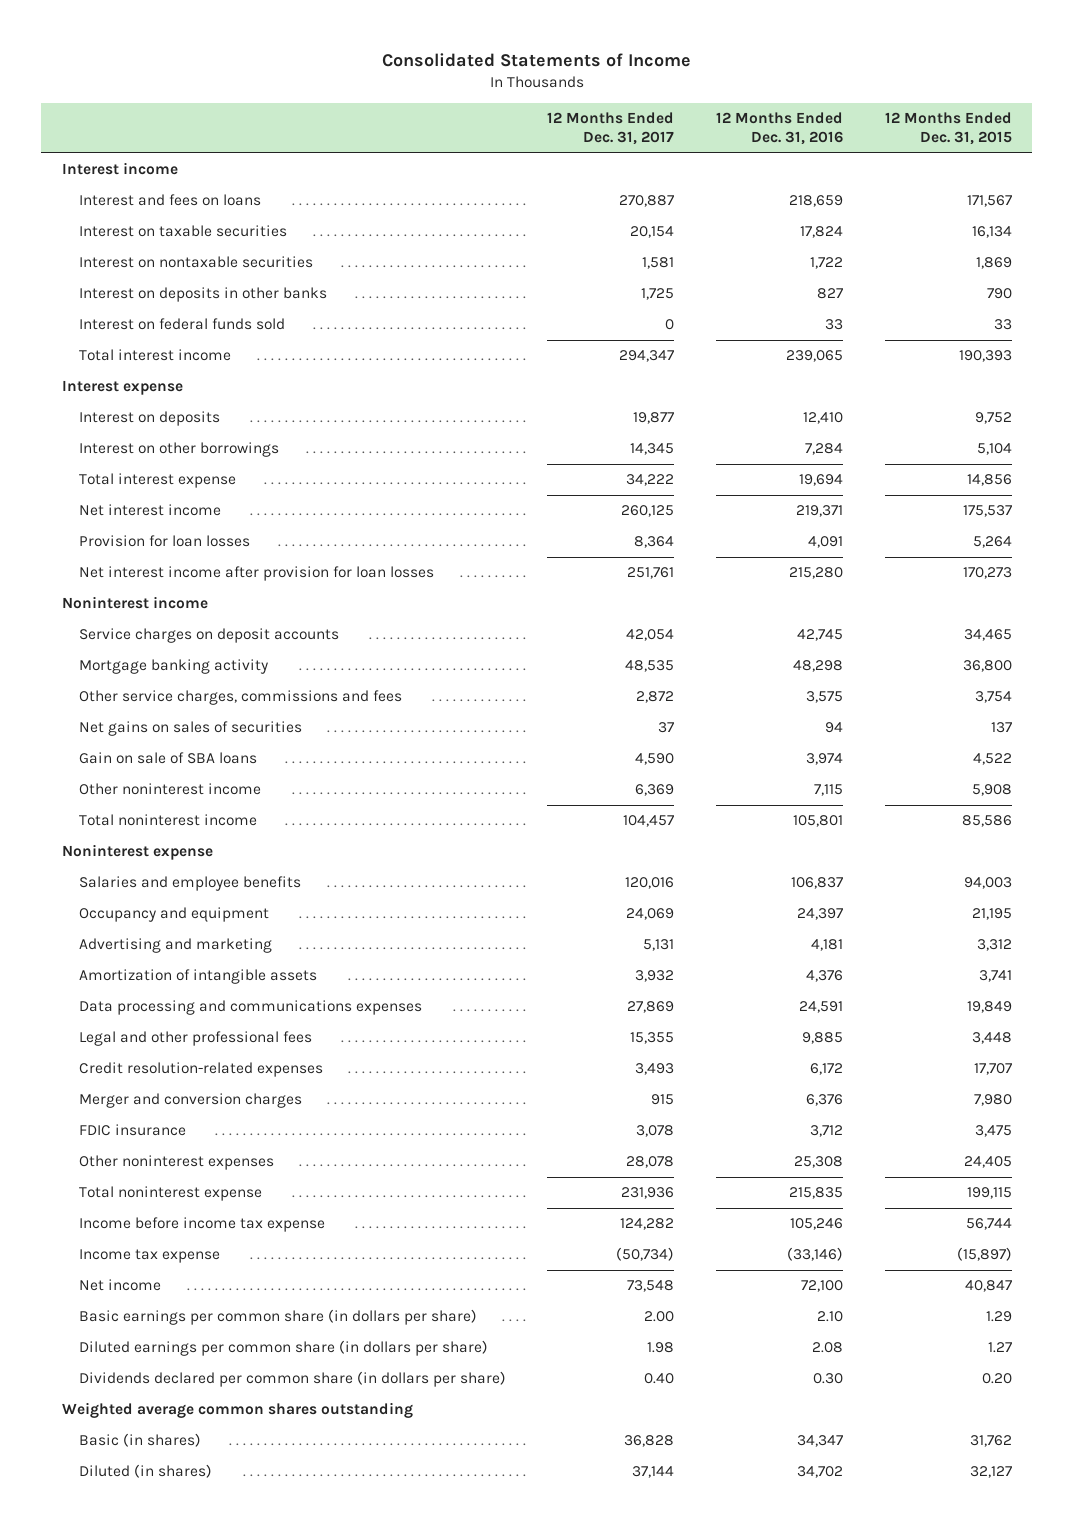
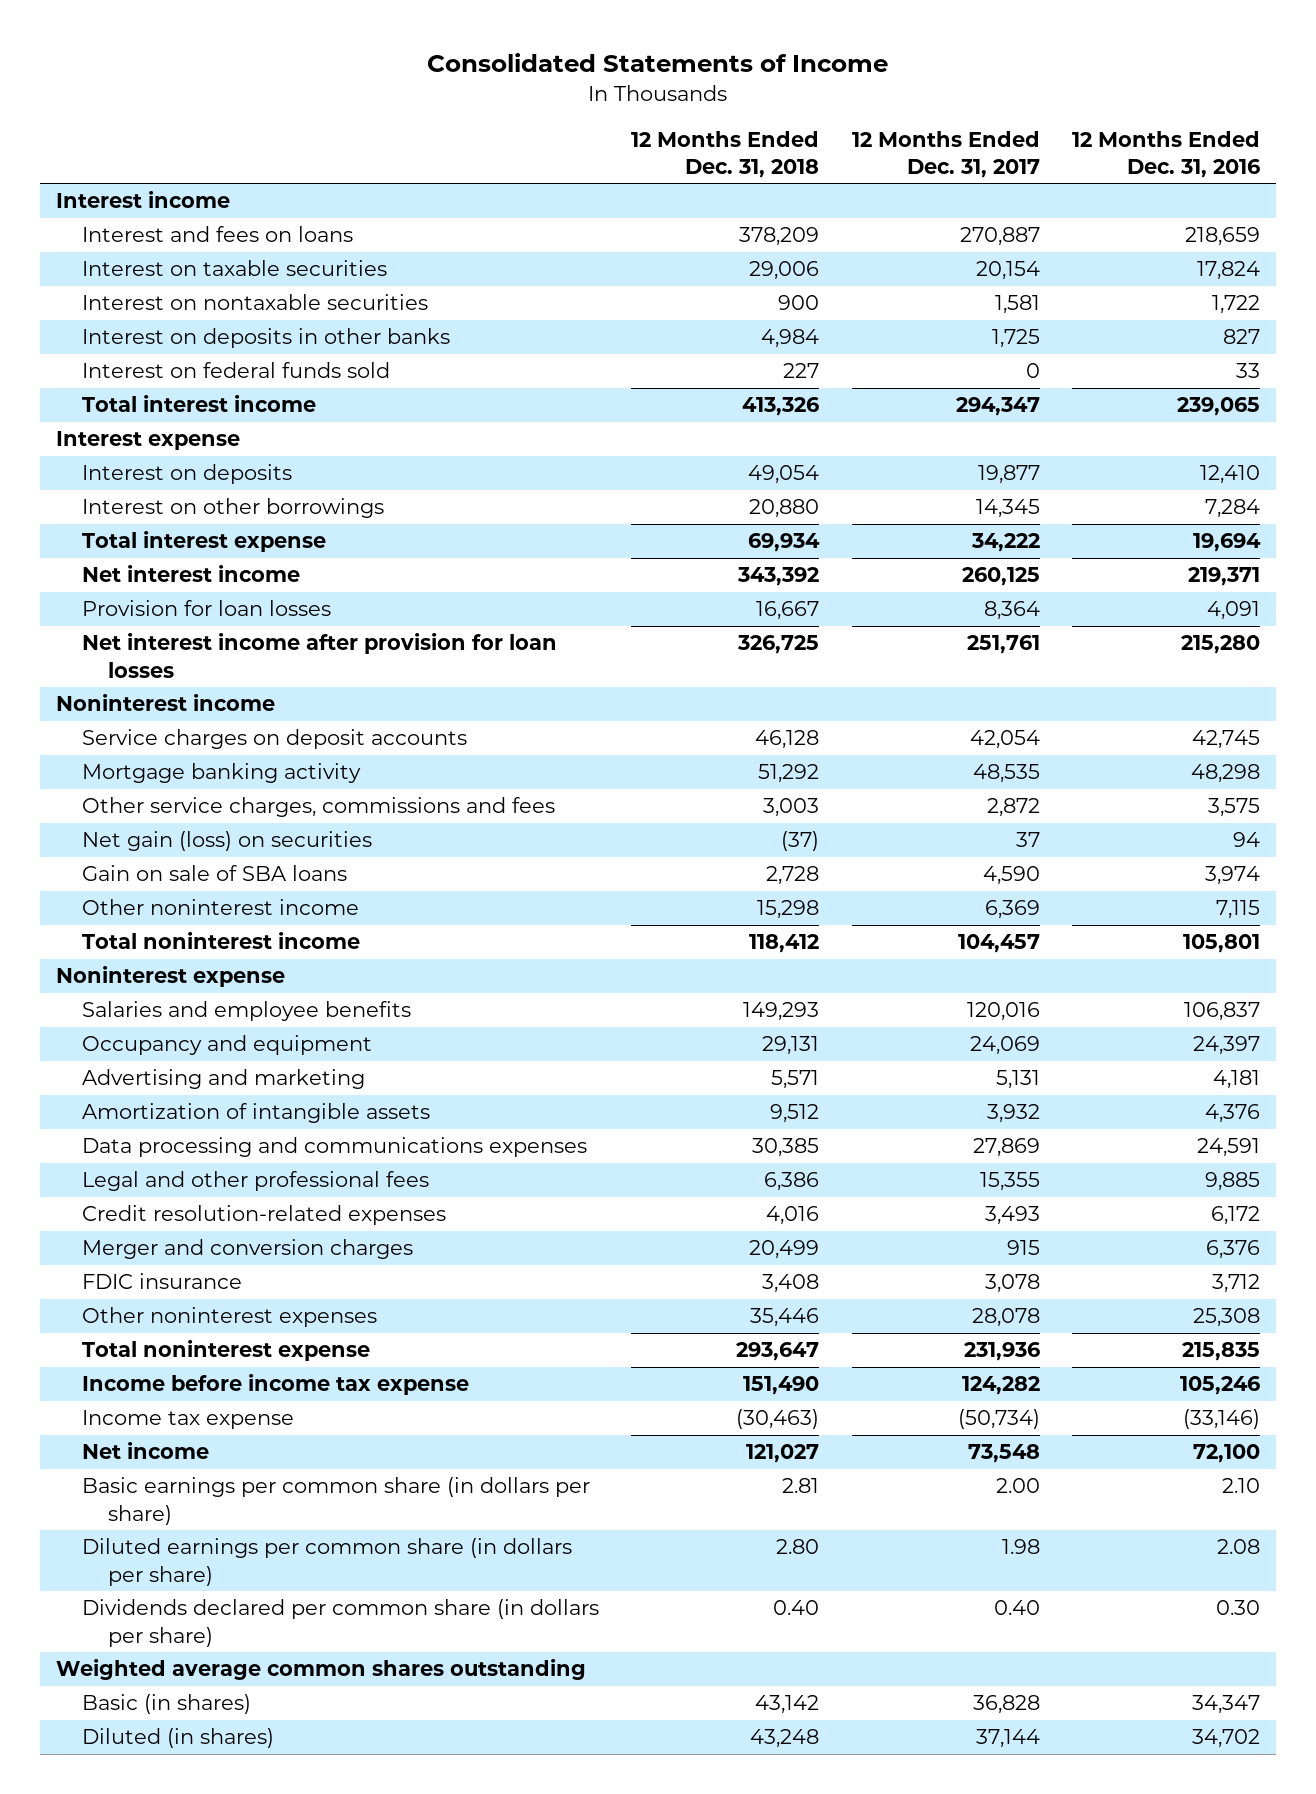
[884,111,1012,146] 12 Months Ended Dec. 31, 2015 -> none
none -> [631,130,820,178] 12 Months Ended Dec. 31, 2018
[78,721,302,737] Net gains on sales of securities -> [82,831,373,852] Net gain (loss) on securities

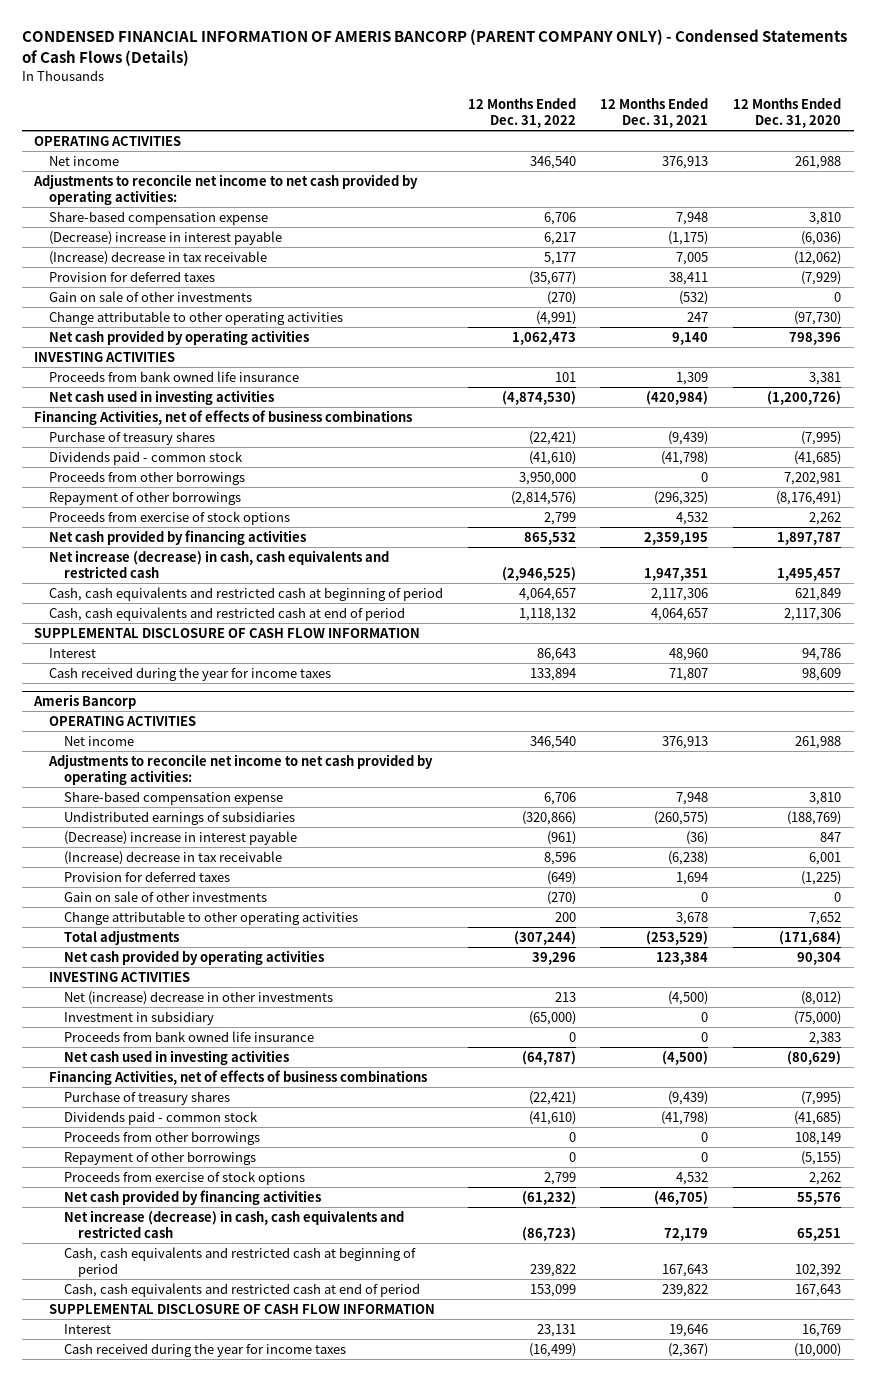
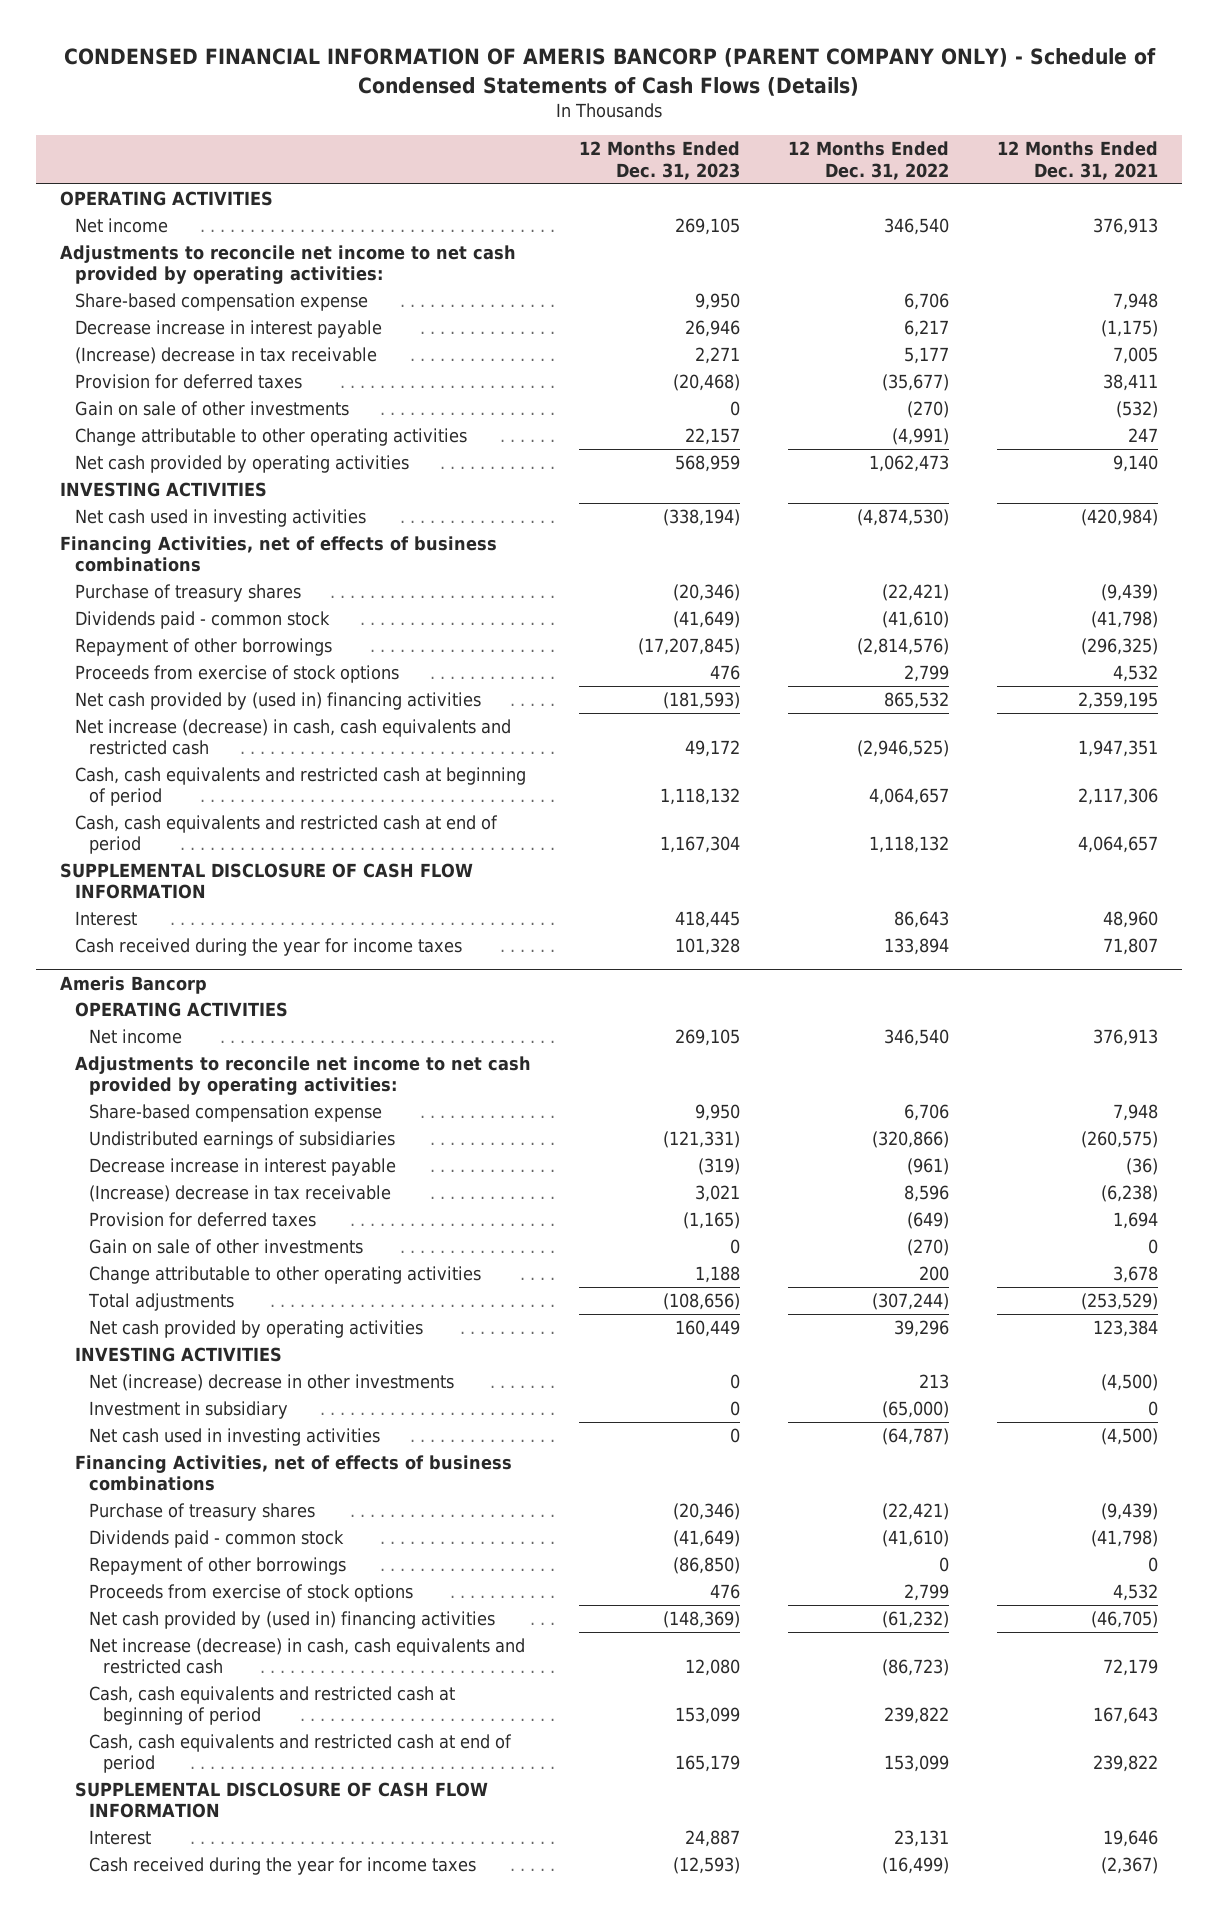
[21,29,847,66] CONDENSED FINANCIAL INFORMATION OF AMERIS BANCORP (PARENT COMPANY ONLY) - Condensed Statements of Cash Flows (Details) -> [64,48,1157,96] CONDENSED FINANCIAL INFORMATION OF AMERIS BANCORP (PARENT COMPANY ONLY) - Schedule of Condensed Statements of Cash Flows (Details)
[733,97,842,129] 12 Months Ended Dec. 31, 2020 -> none
none -> [578,141,740,180] 12 Months Ended Dec. 31, 2023
[48,230,282,245] (Decrease) increase in interest payable -> [74,320,382,339] Decrease increase in interest payable
[48,370,299,382] Proceeds from bank owned life insurance -> none
[48,470,245,485] Proceeds from other borrowings -> none
[48,529,306,545] Net cash provided by financing activities -> [74,692,481,711] Net cash provided by (used in) financing activities
[63,830,297,845] (Decrease) increase in interest payable -> [89,1158,397,1177] Decrease increase in interest payable
[63,1030,314,1042] Proceeds from bank owned life insurance -> none
[63,1130,260,1145] Proceeds from other borrowings -> none
[63,1189,321,1205] Net cash provided by financing activities -> [89,1611,496,1630] Net cash provided by (used in) financing activities

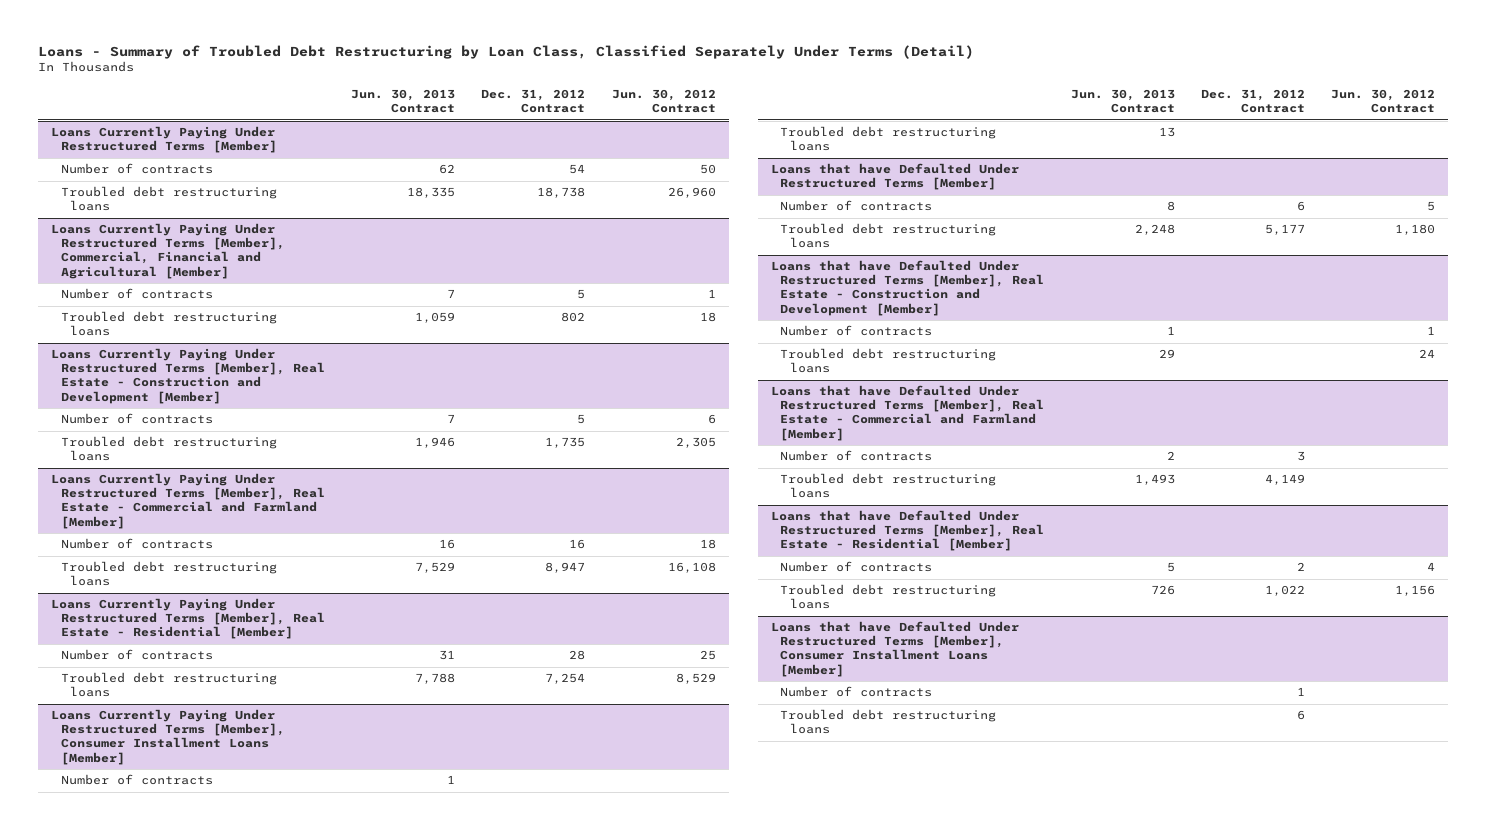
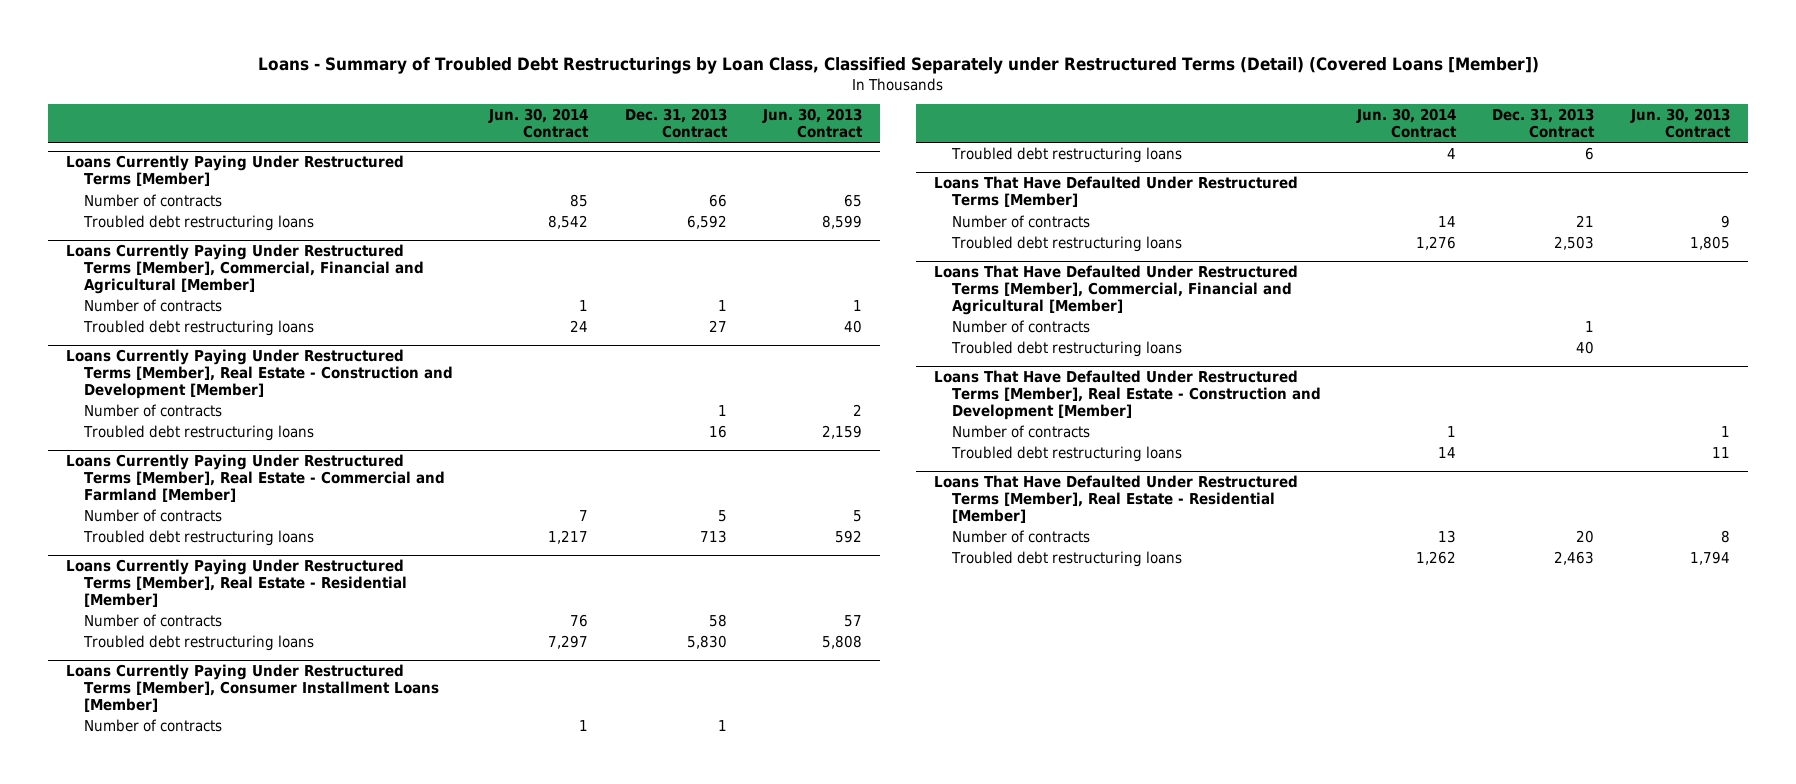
[37,44,974,59] Loans - Summary of Troubled Debt Restructuring by Loan Class, Classified Separately Under Terms (Detail) -> [257,57,1539,75] Loans - Summary of Troubled Debt Restructurings by Loan Class, Classified Separately under Restructured Terms (Detail) (Covered Loans [Member])
[481,89,586,114] Dec. 31, 2012 Contract -> none
[611,89,716,114] Jun. 30, 2012 Contract -> none
none -> [488,107,590,138] Jun. 30, 2014 Contract
none -> [624,107,728,138] Dec. 31, 2013 Contract
[439,164,456,175] 62 -> [843,193,862,207] 65
[407,187,456,199] 18,335 -> [821,214,862,229] 8,599
[447,289,456,299] 7 -> [852,299,862,311] 1
[415,312,456,324] 1,059 -> [843,319,862,333] 40
[447,414,456,424] 7 -> [852,403,862,416] 2
[415,437,456,449] 1,946 -> [821,424,862,439] 2,159
[439,539,456,550] 16 -> [852,509,862,522] 5
[415,562,456,574] 7,529 -> [834,529,862,543] 592
[439,650,456,661] 31 -> [843,614,862,627] 57
[415,673,456,685] 7,788 -> [821,634,862,649] 5,808
[60,774,213,786] Number of contracts -> none
[780,126,997,152] Troubled debt restructuring loans -> none
[770,163,1019,191] Loans that have Defaulted Under Restructured Terms [Member] -> none
[780,200,933,212] Number of contracts -> none
[780,223,997,249] Troubled debt restructuring loans -> none
[770,260,1045,316] Loans that have Defaulted Under Restructured Terms [Member], Real Estate - Construction and Development [Member] -> none
[780,325,933,337] Number of contracts -> none
[780,348,997,374] Troubled debt restructuring loans -> none
[770,385,1045,441] Loans that have Defaulted Under Restructured Terms [Member], Real Estate - Commercial and Farmland [Member] -> none
[780,450,933,462] Number of contracts -> none
[780,473,997,499] Troubled debt restructuring loans -> none
[770,510,1045,552] Loans that have Defaulted Under Restructured Terms [Member], Real Estate - Residential [Member] -> none
[780,561,933,573] Number of contracts -> none
[780,584,997,610] Troubled debt restructuring loans -> none
[770,621,1019,677] Loans that have Defaulted Under Restructured Terms [Member], Consumer Installment Loans [Member] -> none
none -> [933,176,1298,208] Loans That Have Defaulted Under Restructured Terms [Member]
none -> [952,214,1091,228] Number of contracts
none -> [951,235,1183,252] Troubled debt restructuring loans
none -> [933,265,1298,316] Loans That Have Defaulted Under Restructured Terms [Member], Commercial, Financial and Agricultural [Member]
none -> [952,319,1091,333] Number of contracts
none -> [951,340,1183,357] Troubled debt restructuring loans
none -> [933,370,1322,421] Loans That Have Defaulted Under Restructured Terms [Member], Real Estate - Construction and Development [Member]
none -> [952,424,1091,438] Number of contracts
none -> [951,445,1183,462] Troubled debt restructuring loans
none -> [933,475,1298,524] Loans That Have Defaulted Under Restructured Terms [Member], Real Estate - Residential [Member]
none -> [952,529,1091,543] Number of contracts
none -> [951,550,1183,567] Troubled debt restructuring loans

